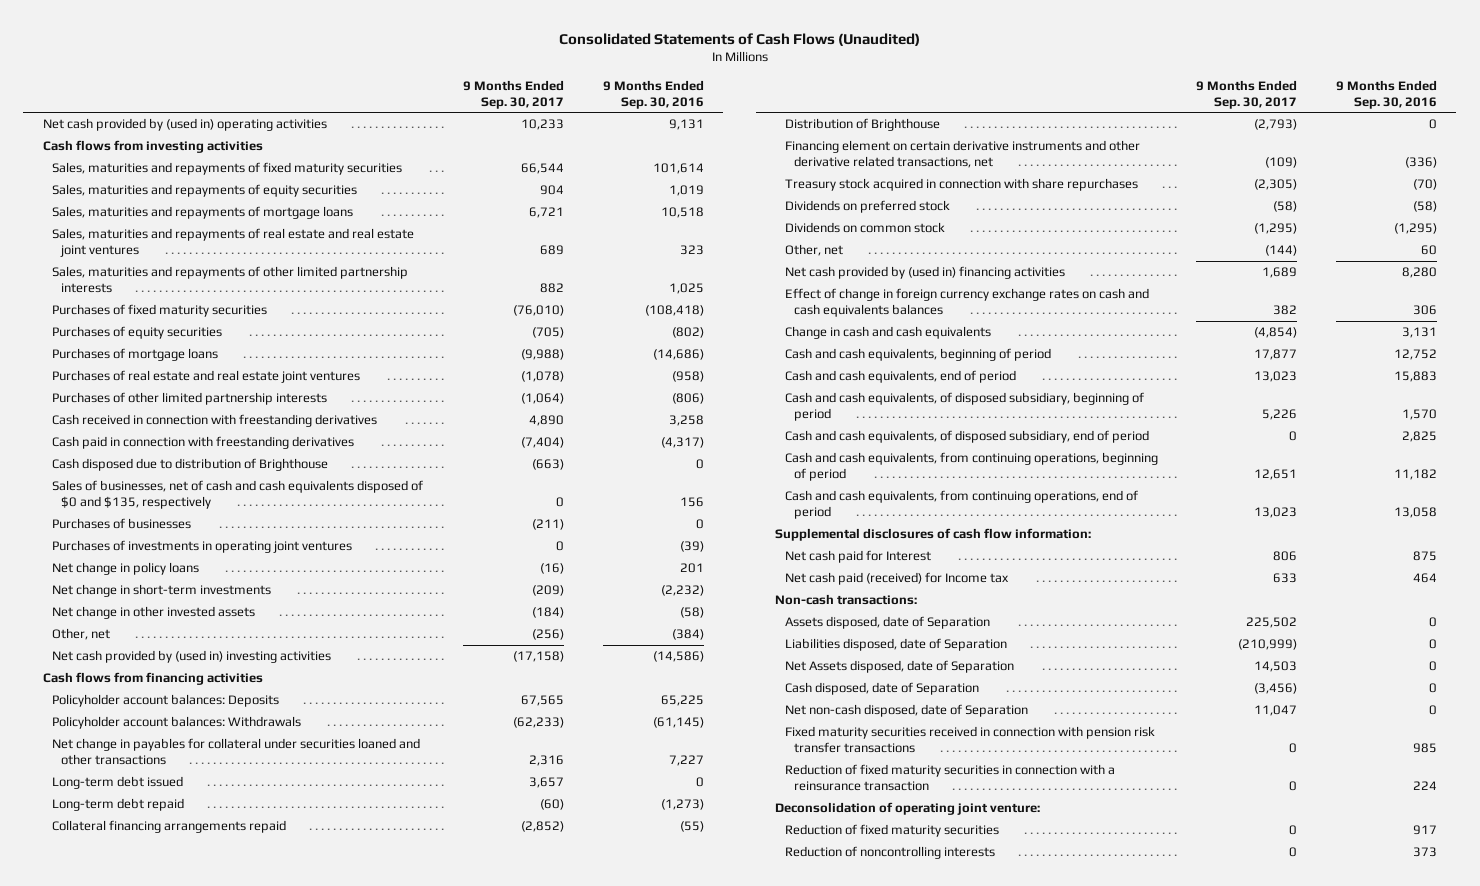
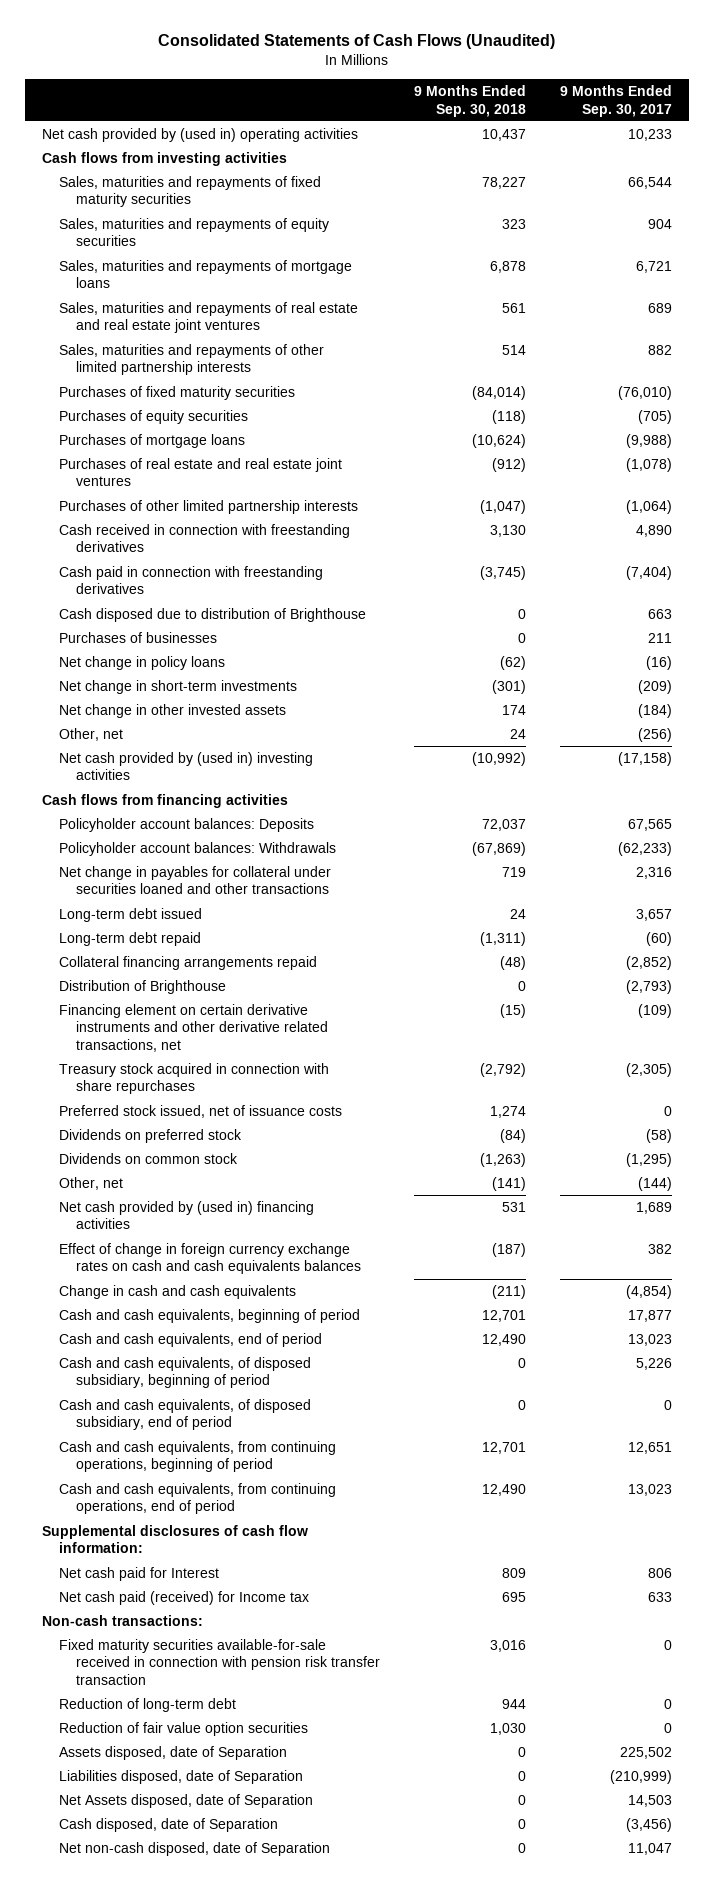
[603,79,705,109] 9 Months Ended Sep. 30, 2016 -> none
none -> [413,85,526,117] 9 Months Ended Sep. 30, 2018
[51,480,423,510] Sales of businesses, net of cash and cash equivalents disposed of $0 and $135, respectively -> none
[51,540,352,554] Purchases of investments in operating joint ventures -> none
[532,459,565,471] (663) -> [647,608,672,619] 663
[532,519,565,531] (211) -> [647,632,672,643] 211
none -> [58,1104,342,1118] Preferred stock issued, net of issuance costs
none -> [58,1638,380,1685] Fixed maturity securities available-for-sale received in connection with pension risk transfer transaction
none -> [58,1697,236,1712] Reduction of long-term debt
none -> [58,1721,308,1736] Reduction of fair value option securities
[784,726,1155,754] Fixed maturity securities received in connection with pension risk transfer transactions -> none
[784,764,1115,792] Reduction of fixed maturity securities in connection with a reinsurance transaction -> none
[775,802,1041,816] Deconsolidation of operating joint venture: -> none
[784,824,999,838] Reduction of fixed maturity securities -> none
[784,846,995,860] Reduction of noncontrolling interests -> none

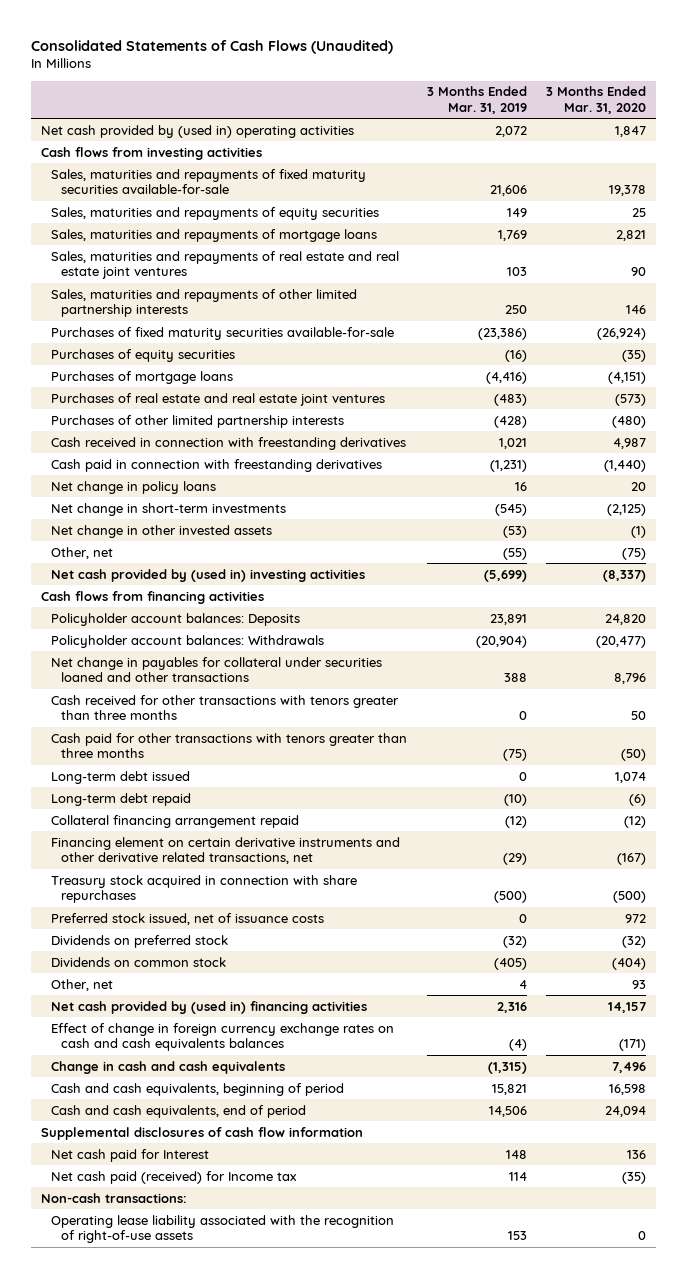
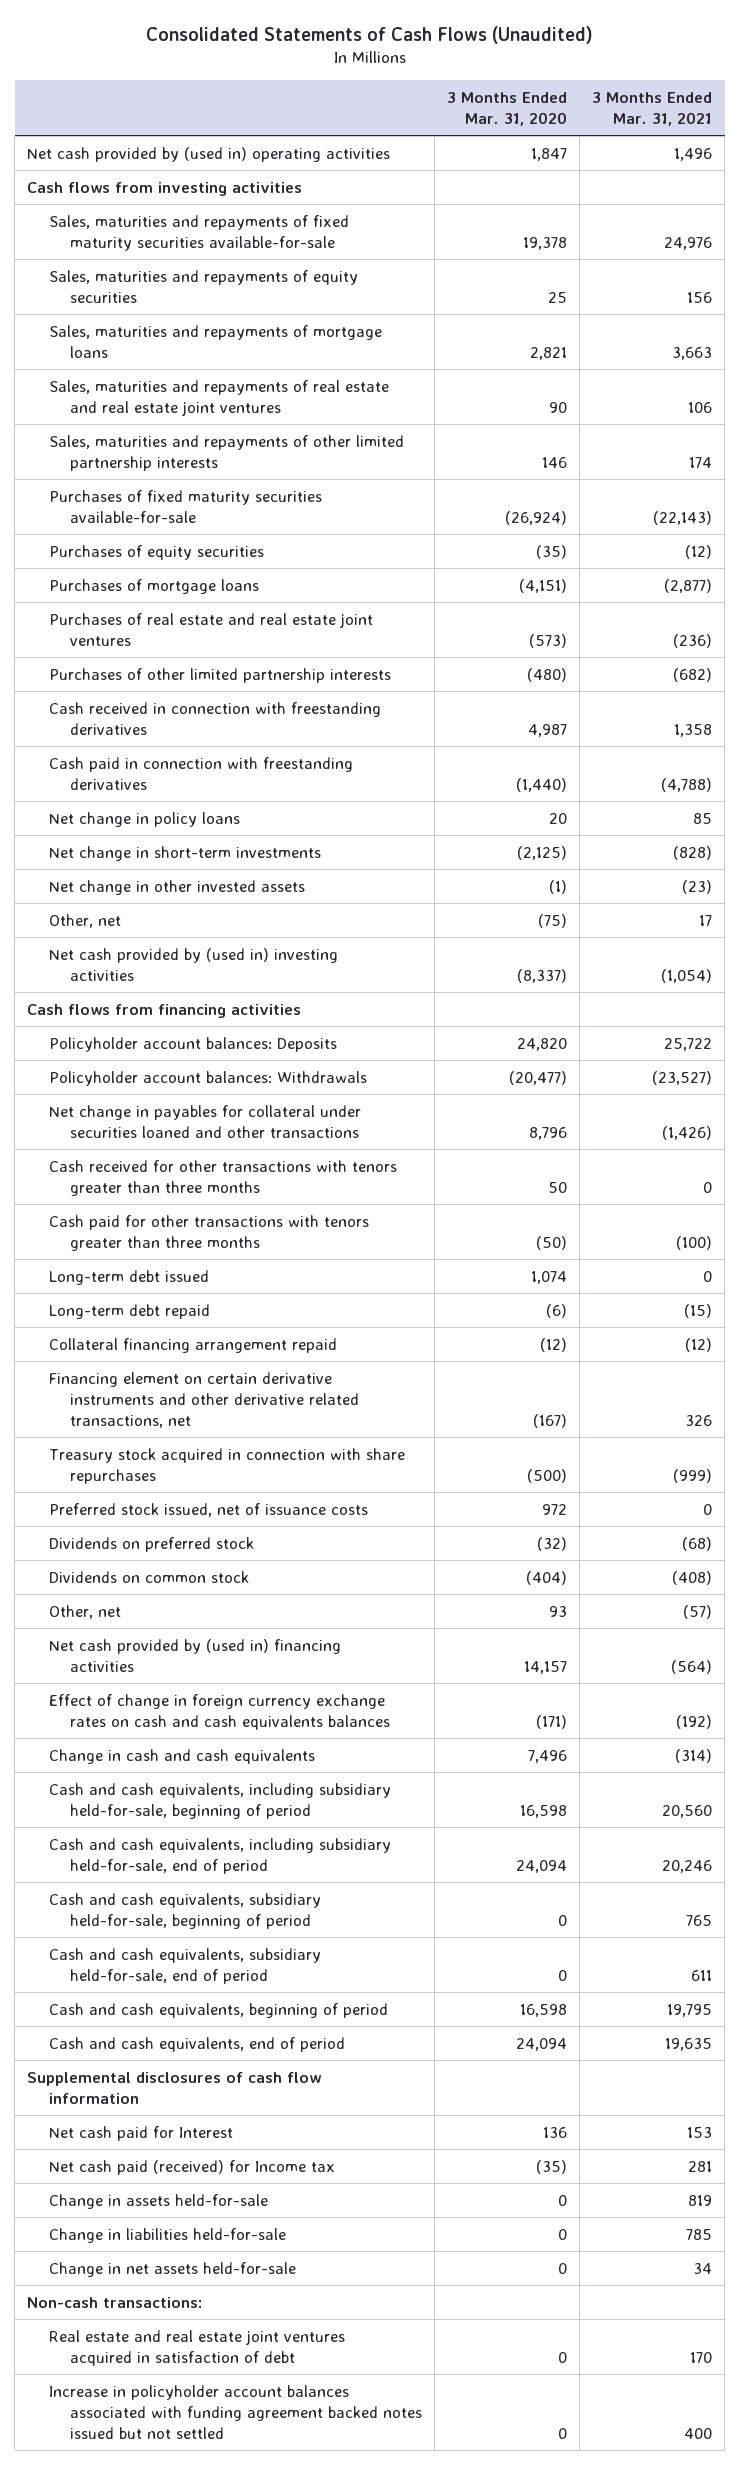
[426,86,527,114] 3 Months Ended Mar. 31, 2019 -> none
none -> [592,91,713,126] 3 Months Ended Mar. 31, 2021
none -> [48,1782,391,1819] Cash and cash equivalents, including subsidiary held-for-sale, beginning of period
none -> [48,1837,391,1874] Cash and cash equivalents, including subsidiary held-for-sale, end of period
none -> [48,1892,321,1929] Cash and cash equivalents, subsidiary held-for-sale, beginning of period
none -> [48,1947,321,1984] Cash and cash equivalents, subsidiary held-for-sale, end of period
none -> [48,2193,268,2209] Change in assets held-for-sale
none -> [48,2227,286,2243] Change in liabilities held-for-sale
none -> [48,2261,296,2277] Change in net assets held-for-sale
[50,1214,394,1244] Operating lease liability associated with the recognition of right-of-use assets -> none
none -> [48,2329,345,2366] Real estate and real estate joint ventures acquired in satisfaction of debt
none -> [48,2384,422,2439] Increase in policyholder account balances associated with funding agreement backed notes issued but not settled

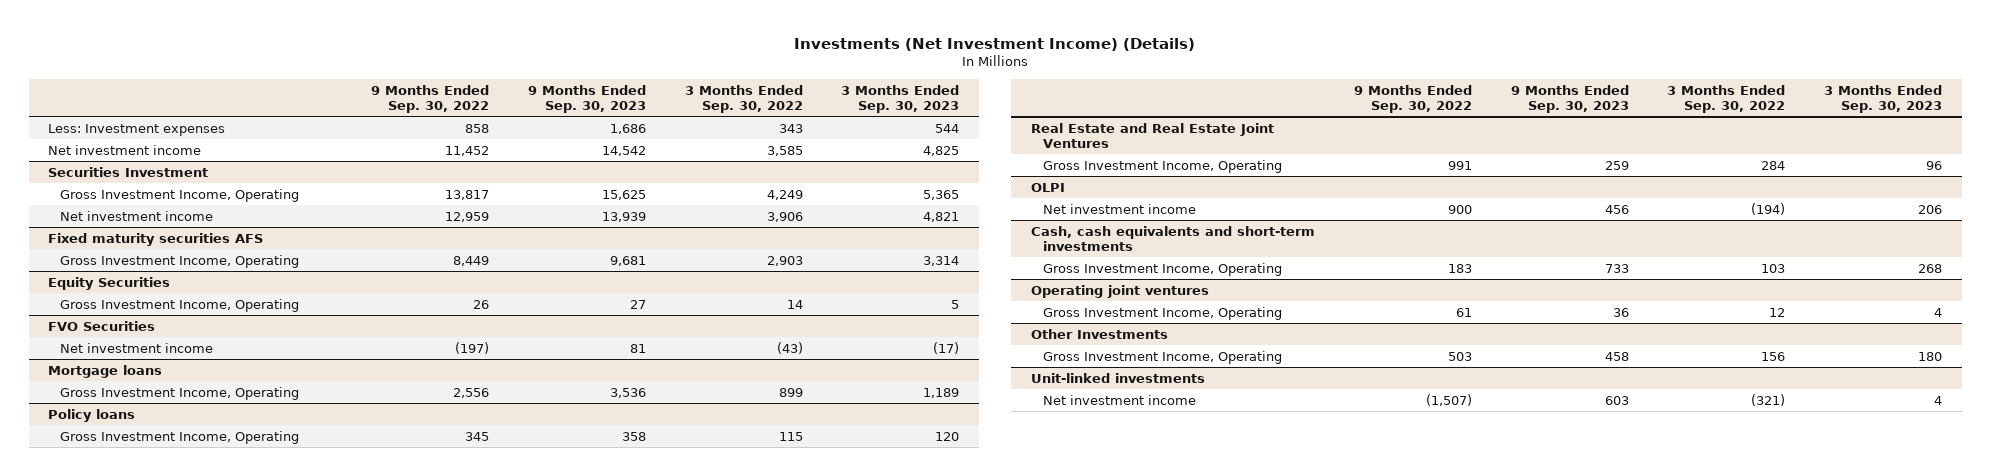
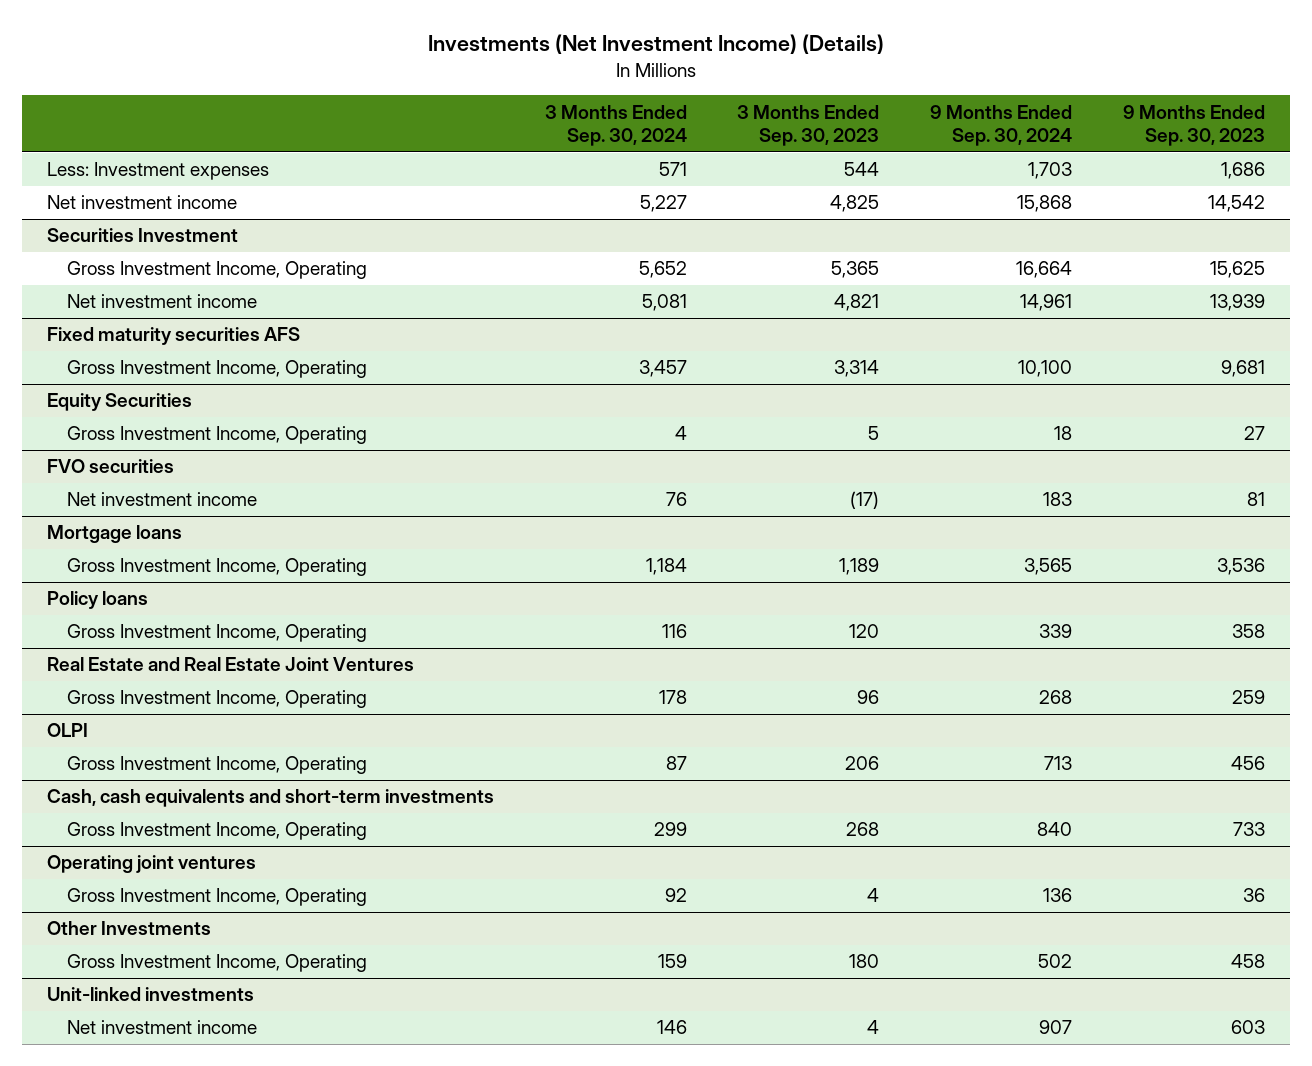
[370,84,489,114] 9 Months Ended Sep. 30, 2022 -> none
[684,84,803,114] 3 Months Ended Sep. 30, 2022 -> none
none -> [544,104,687,147] 3 Months Ended Sep. 30, 2024
none -> [930,104,1073,147] 9 Months Ended Sep. 30, 2024
[48,320,156,331] FVO Securities -> [47,459,175,474] FVO securities
[1042,203,1196,214] Net investment income -> [66,756,367,775] Gross Investment Income, Operating

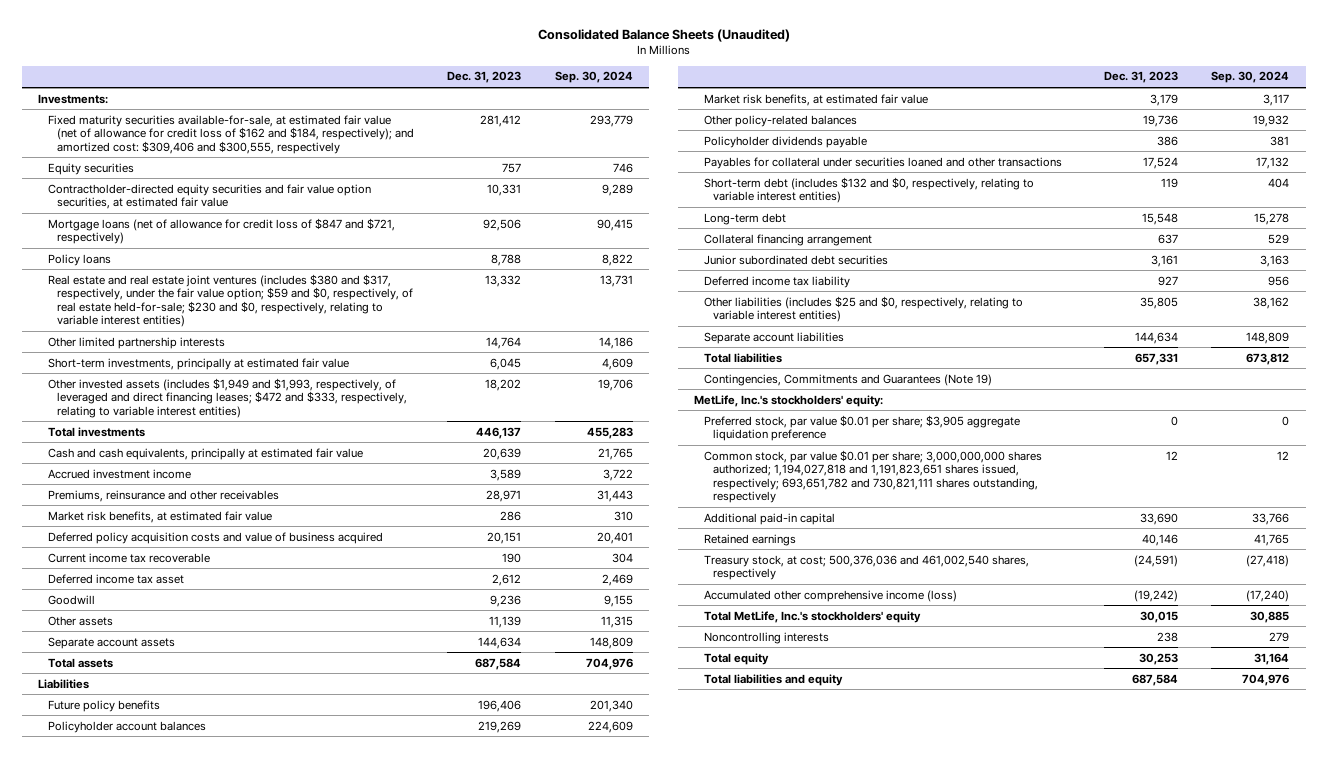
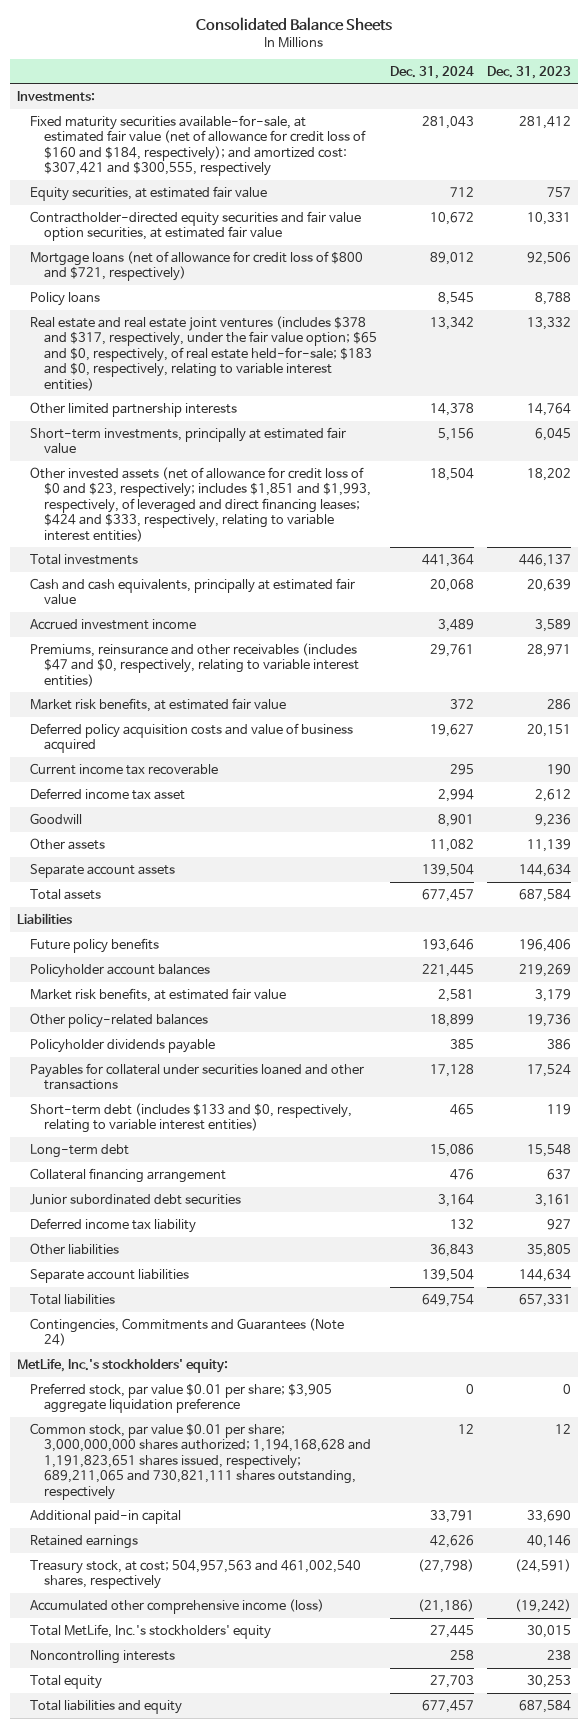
[537,29,790,43] Consolidated Balance Sheets (Unaudited) -> [195,16,392,31] Consolidated Balance Sheets
[554,71,633,84] Sep. 30, 2024 -> none
none -> [389,65,474,79] Dec. 31, 2024
[47,114,415,154] Fixed maturity securities available-for-sale, at estimated fair value (net of allowance for credit loss of $162 and $184, respectively); and amortized cost: $309,406 and $300,555, respectively -> [30,114,366,177] Fixed maturity securities available-for-sale, at estimated fair value (net of allowance for credit loss of $160 and $184, respectively); and amortized cost: $307,421 and $300,555, respectively
[47,162,134,175] Equity securities -> [30,185,268,201] Equity securities, at estimated fair value
[47,217,395,245] Mortgage loans (net of allowance for credit loss of $847 and $721, respectively) -> [30,250,364,282] Mortgage loans (net of allowance for credit loss of $800 and $721, respectively)
[47,273,414,328] Real estate and real estate joint ventures (includes $380 and $317, respectively, under the fair value option; $59 and $0, respectively, of real estate held-for-sale; $230 and $0, respectively, relating to variable interest entities) -> [30,315,377,391] Real estate and real estate joint ventures (includes $378 and $317, respectively, under the fair value option; $65 and $0, respectively, of real estate held-for-sale; $183 and $0, respectively, relating to variable interest entities)
[47,377,408,418] Other invested assets (includes $1,949 and $1,993, respectively, of leveraged and direct financing leases; $472 and $333, respectively, relating to variable interest entities) -> [30,466,371,542] Other invested assets (net of allowance for credit loss of $0 and $23, respectively; includes $1,851 and $1,993, respectively, of leveraged and direct financing leases; $424 and $333, respectively, relating to variable interest entities)
[47,489,279,502] Premiums, reinsurance and other receivables -> [30,642,359,687] Premiums, reinsurance and other receivables (includes $47 and $0, respectively, relating to variable interest entities)
[703,176,1034,204] Short-term debt (includes $132 and $0, respectively, relating to variable interest entities) -> [30,1102,353,1134] Short-term debt (includes $133 and $0, respectively, relating to variable interest entities)
[703,295,1023,323] Other liabilities (includes $25 and $0, respectively, relating to variable interest entities) -> [30,1242,120,1255] Other liabilities
[703,373,992,386] Contingencies, Commitments and Guarantees (Note 19) -> [30,1317,345,1347] Contingencies, Commitments and Guarantees (Note 24)
[703,449,1042,504] Common stock, par value $0.01 per share; 3,000,000,000 shares authorized; 1,194,027,818 and 1,191,823,651 shares issued, respectively; 693,651,782 and 730,821,111 shares outstanding, respectively -> [30,1422,371,1500] Common stock, par value $0.01 per share; 3,000,000,000 shares authorized; 1,194,168,628 and 1,191,823,651 shares issued, respectively; 689,211,065 and 730,821,111 shares outstanding, respectively
[703,554,1029,581] Treasury stock, at cost; 500,376,036 and 461,002,540 shares, respectively -> [30,1559,362,1590] Treasury stock, at cost; 504,957,563 and 461,002,540 shares, respectively

